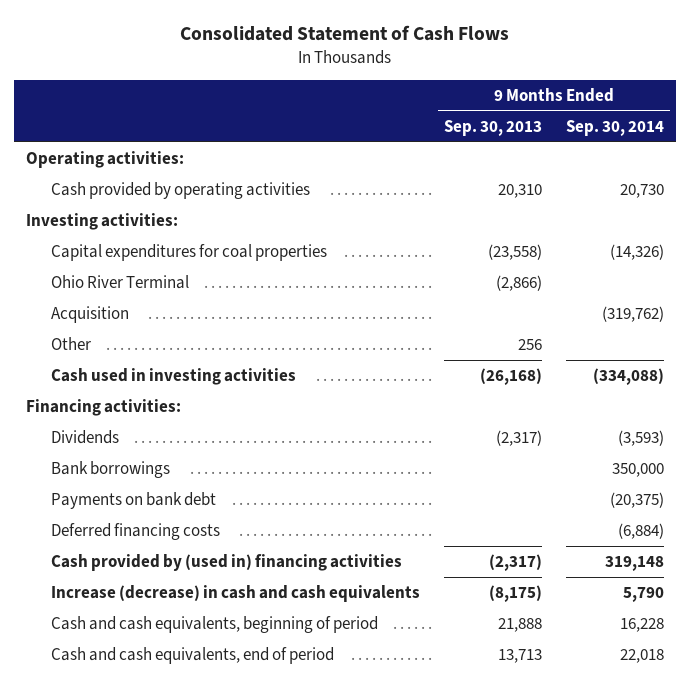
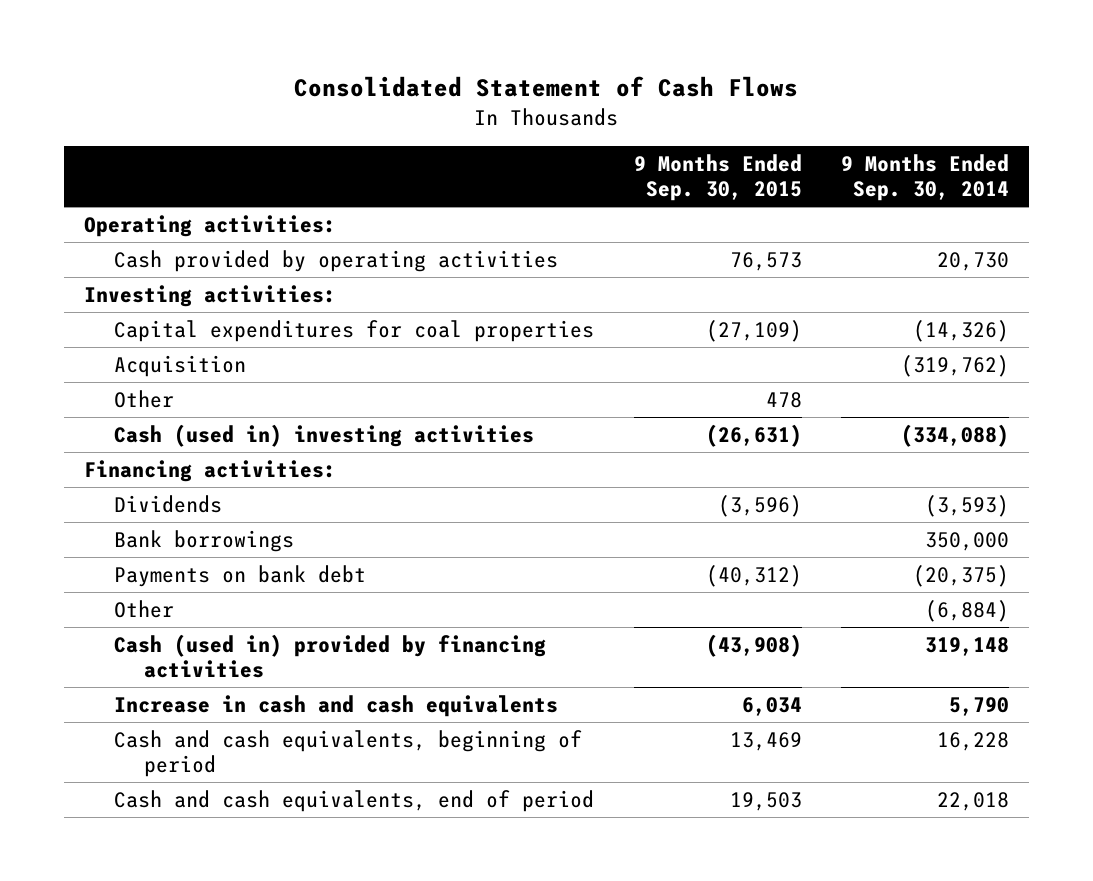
[444,119,543,136] Sep. 30, 2013 -> none
none -> [633,153,802,201] 9 Months Ended Sep. 30, 2015
[51,275,190,290] Ohio River Terminal -> none
[51,368,297,386] Cash used in investing activities -> [113,424,534,448] Cash (used in) investing activities
[51,523,221,541] Deferred financing costs -> [113,600,174,619] Other
[51,554,403,572] Cash provided by (used in) financing activities -> [113,634,546,679] Cash (used in) provided by financing activities
[51,585,421,603] Increase (decrease) in cash and cash equivalents -> [113,695,558,718] Increase in cash and cash equivalents

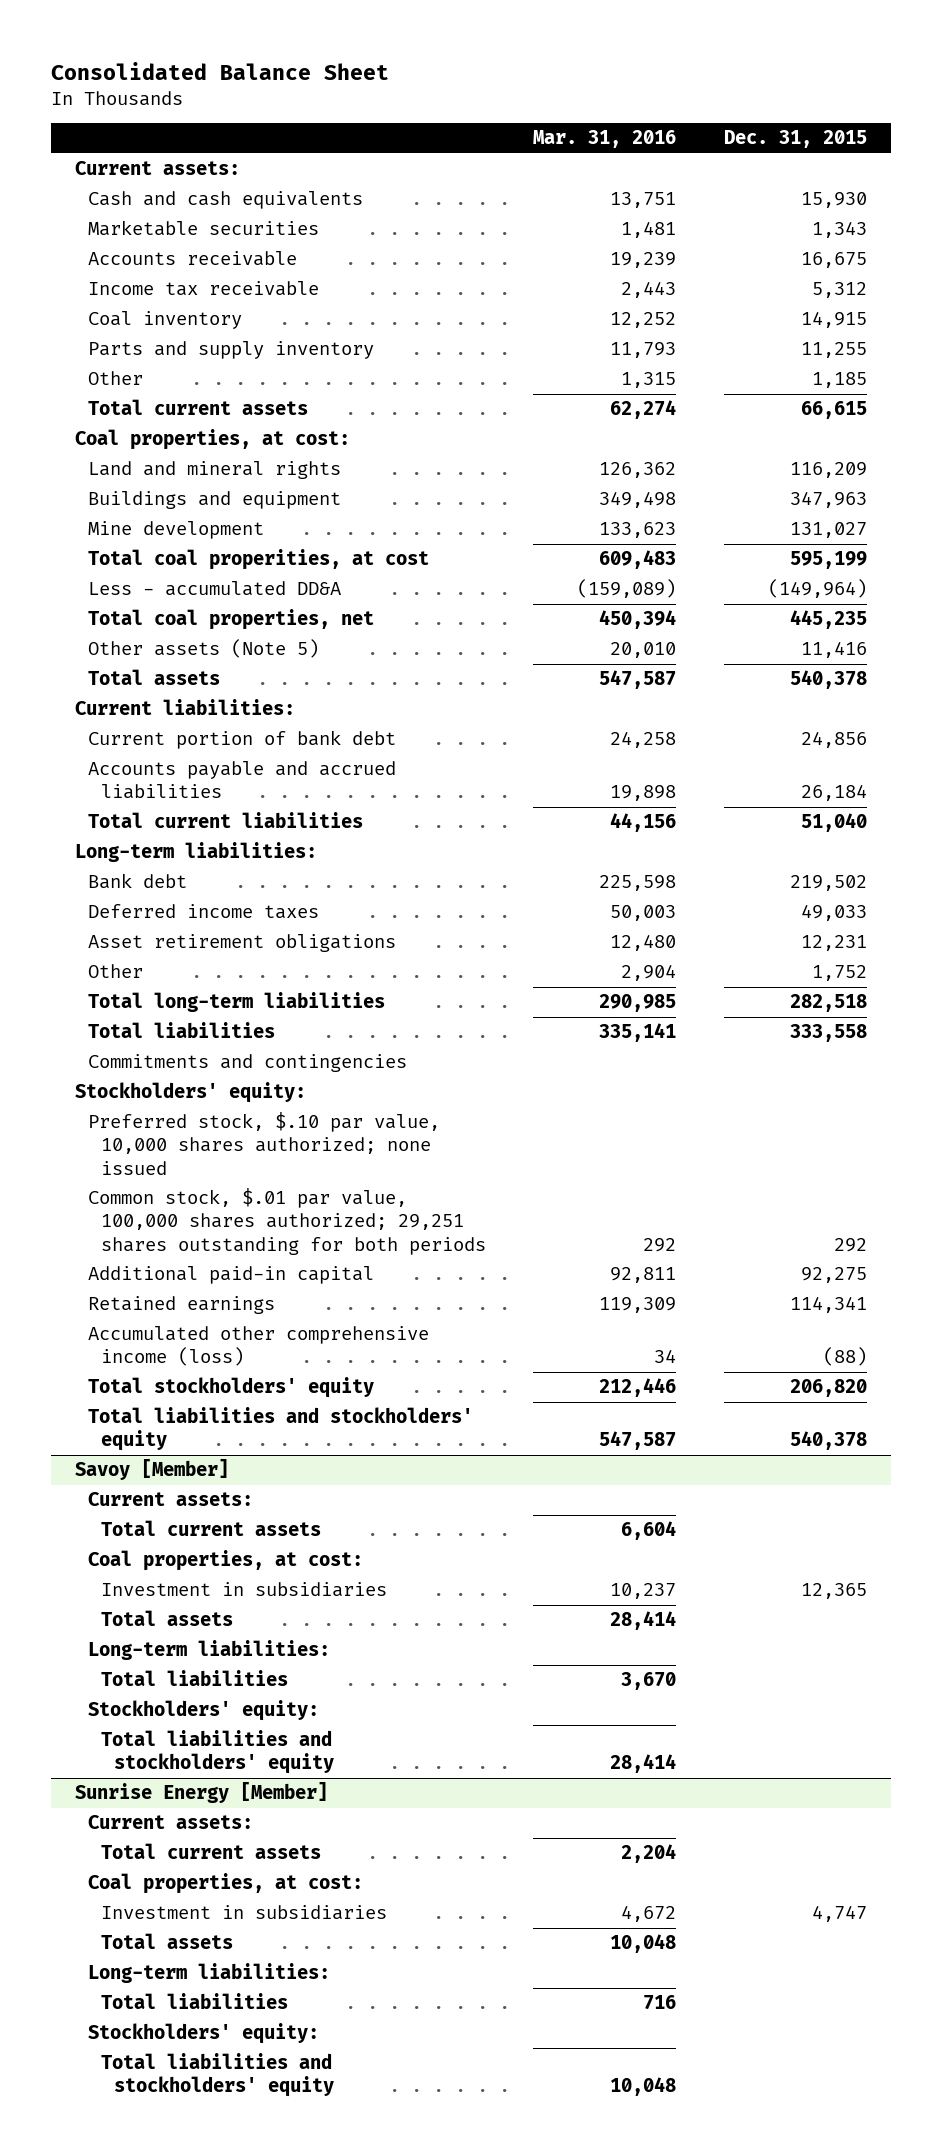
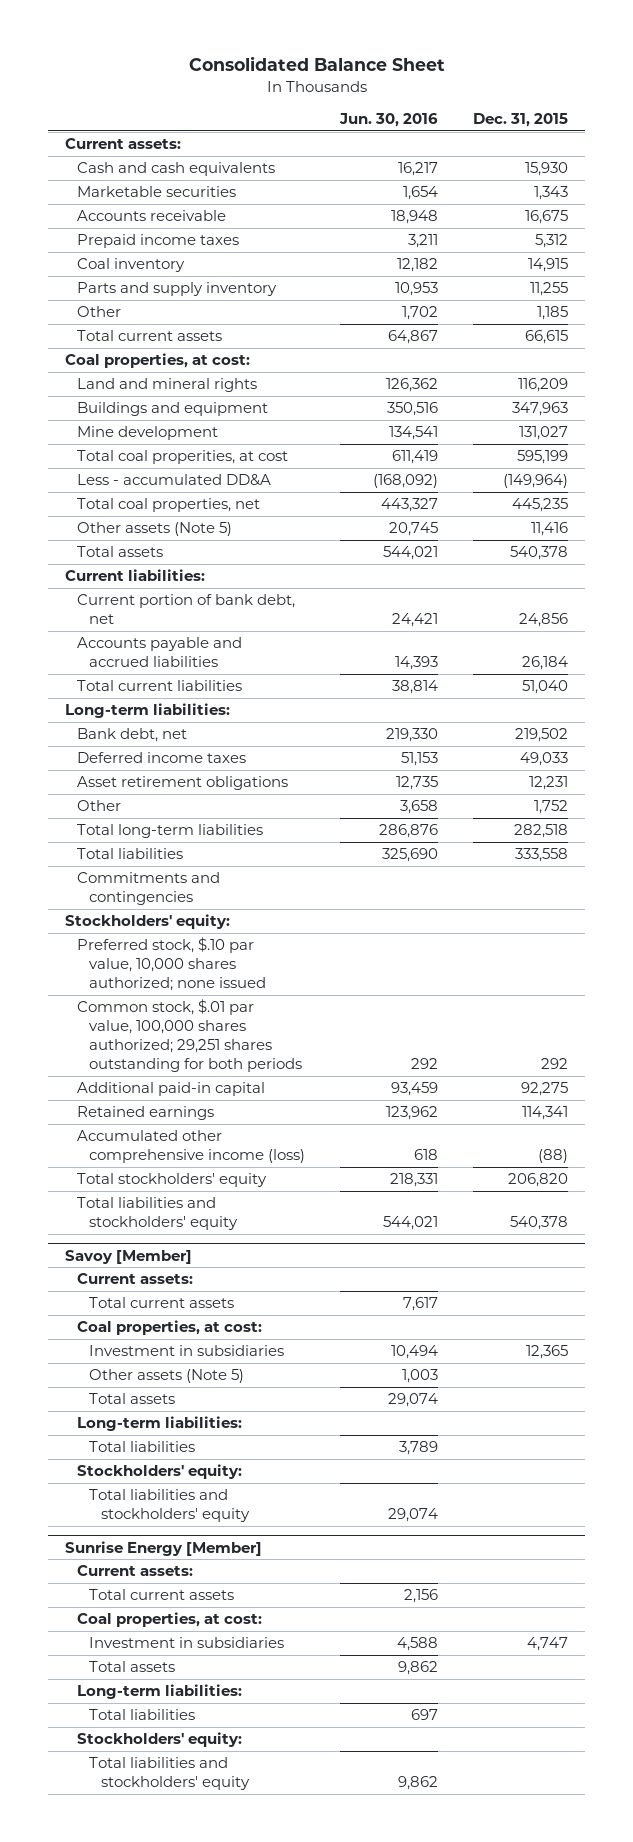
[533,130,677,149] Mar. 31, 2016 -> none
none -> [339,113,439,128] Jun. 30, 2016
[88,281,320,297] Income tax receivable -> [77,234,240,249] Prepaid income taxes
[88,730,397,750] Current portion of bank debt -> [77,594,296,625] Current portion of bank debt, net
[88,873,188,890] Bank debt -> [77,728,188,743] Bank debt, net
none -> [89,1369,245,1384] Other assets (Note 5)

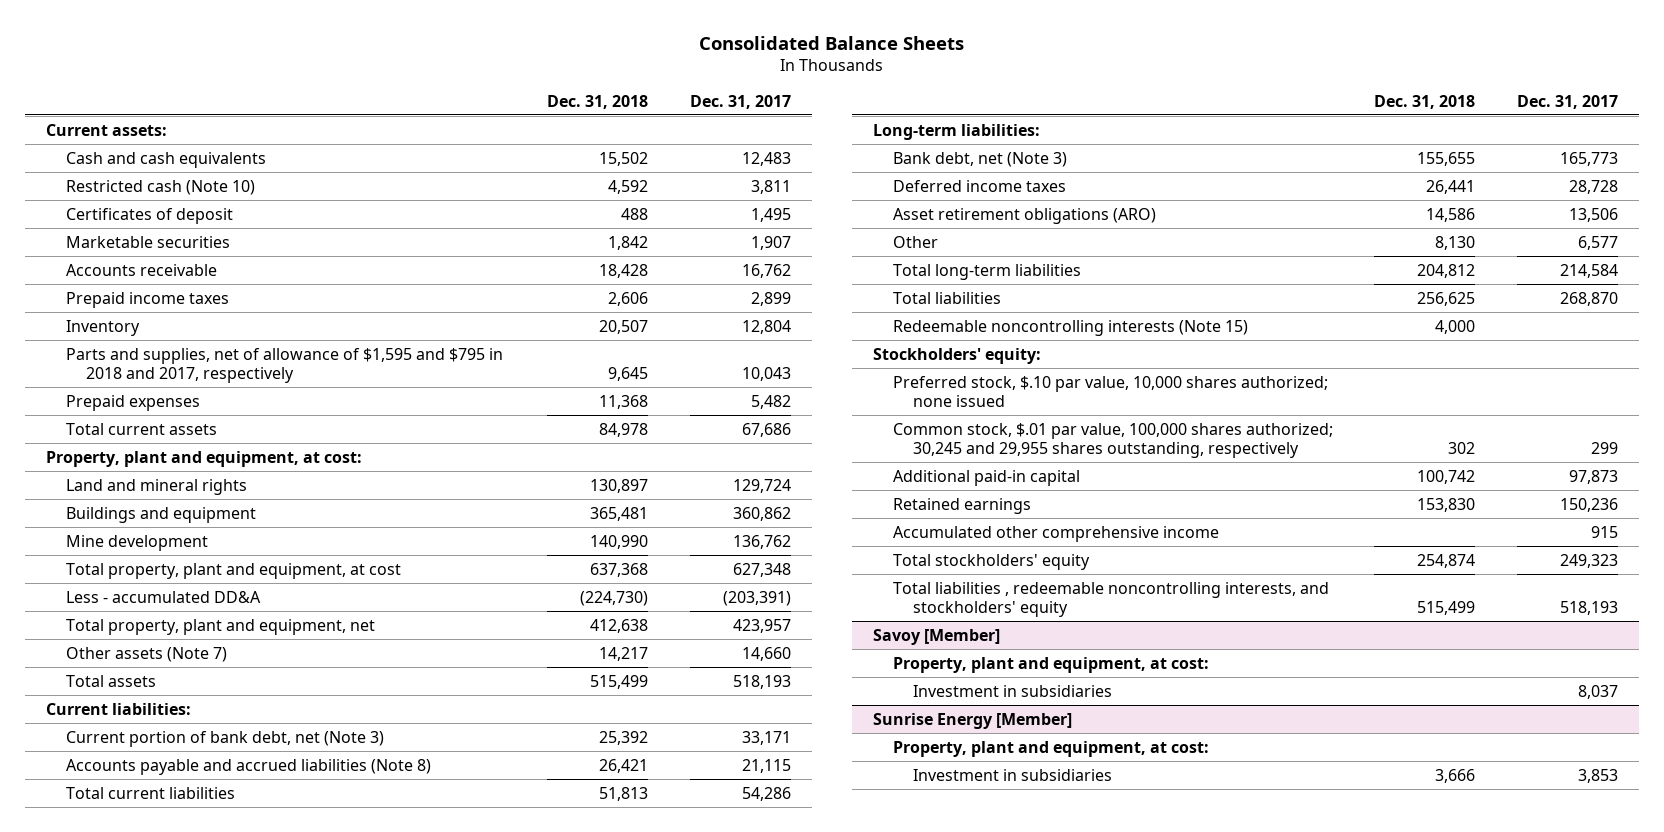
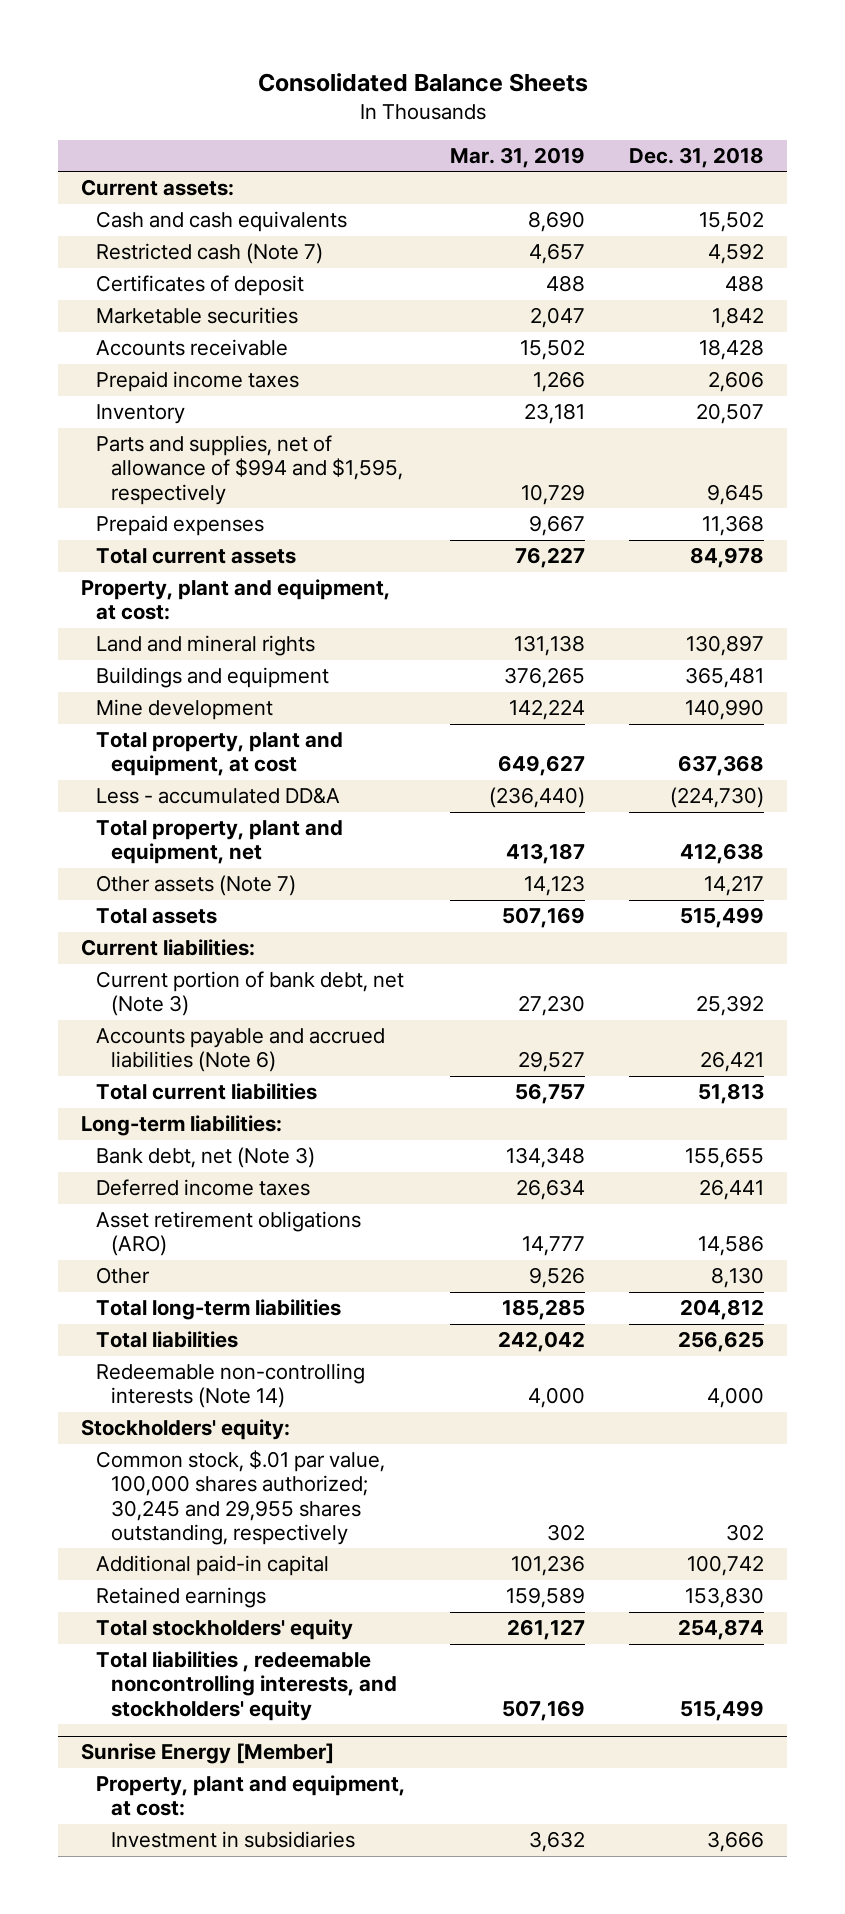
[690,94,792,109] Dec. 31, 2017 -> none
none -> [449,146,585,168] Mar. 31, 2019
[65,179,255,195] Restricted cash (Note 10) -> [95,243,323,265] Restricted cash (Note 7)
[65,347,503,383] Parts and supplies, net of allowance of $1,595 and $795 in 2018 and 2017, respectively -> [95,435,404,505] Parts and supplies, net of allowance of $994 and $1,595, respectively
[65,758,431,775] Accounts payable and accrued liabilities (Note 8) -> [95,1028,385,1073] Accounts payable and accrued liabilities (Note 6)
[892,319,1248,336] Redeemable noncontrolling interests (Note 15) -> [95,1363,365,1409] Redeemable non-controlling interests (Note 14)
[892,375,1328,407] Preferred stock, $.10 par value, 10,000 shares authorized; none issued -> none
[892,525,1219,542] Accumulated other comprehensive income -> none
[872,628,1000,645] Savoy [Member] -> none
[892,656,1209,673] Property, plant and equipment, at cost: -> none
[912,684,1112,697] Investment in subsidiaries -> none

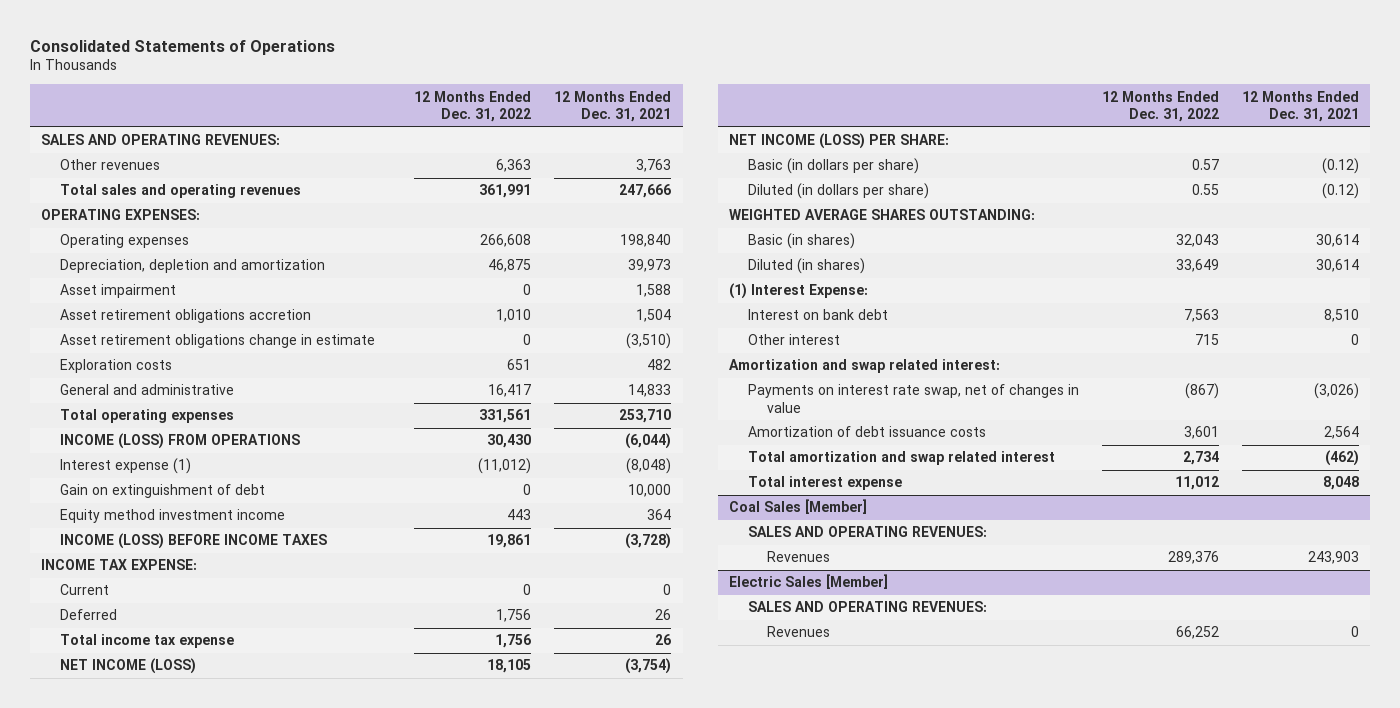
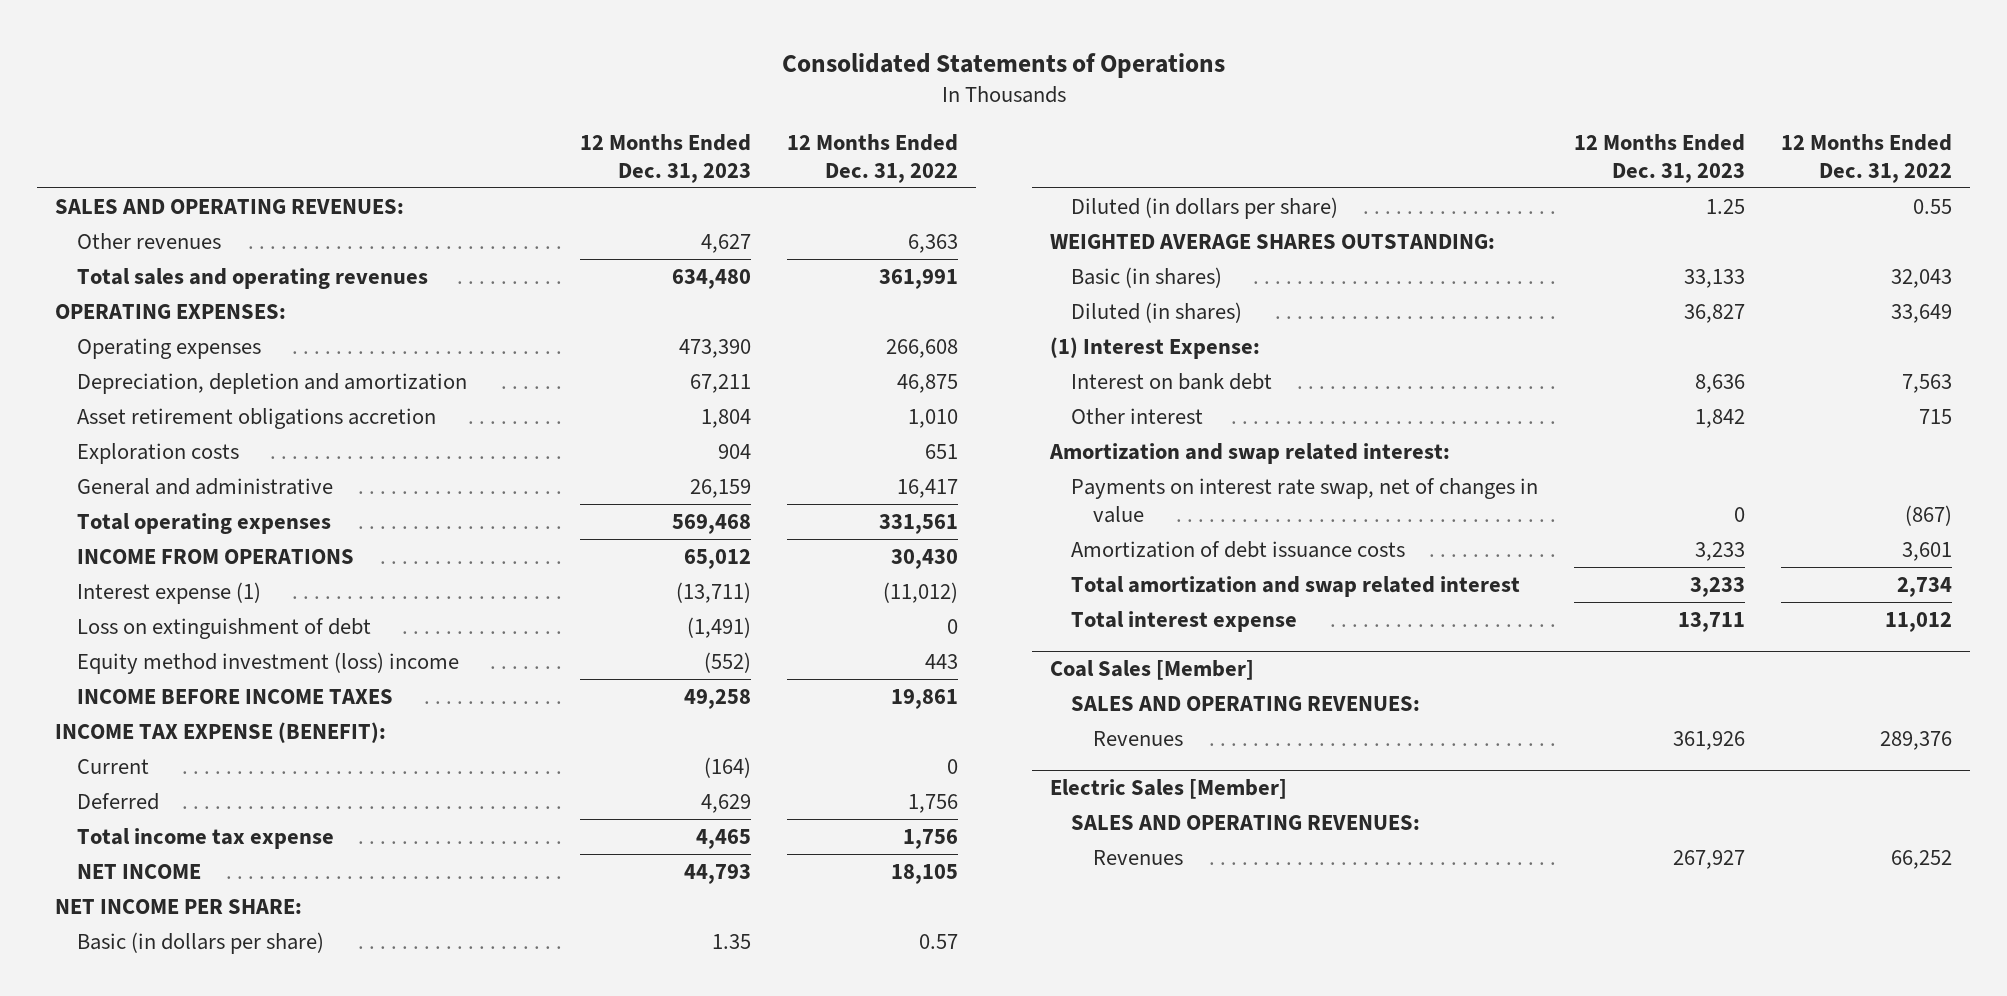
[554,90,672,123] 12 Months Ended Dec. 31, 2021 -> none
none -> [579,133,751,183] 12 Months Ended Dec. 31, 2023
[60,284,177,299] Asset impairment -> none
[60,334,376,349] Asset retirement obligations change in estimate -> none
[60,433,301,450] INCOME (LOSS) FROM OPERATIONS -> [76,548,354,564] INCOME FROM OPERATIONS
[60,484,266,499] Gain on extinguishment of debt -> [76,617,371,639] Loss on extinguishment of debt
[60,509,286,524] Equity method investment income -> [76,651,459,674] Equity method investment (loss) income
[60,533,328,550] INCOME (LOSS) BEFORE INCOME TAXES -> [76,688,393,704] INCOME BEFORE INCOME TAXES
[41,559,198,571] INCOME TAX EXPENSE: -> [55,721,387,743] INCOME TAX EXPENSE (BENEFIT):
[60,658,197,675] NET INCOME (LOSS) -> [76,863,201,879] NET INCOME
[728,133,949,150] NET INCOME (LOSS) PER SHARE: -> [55,898,303,914] NET INCOME PER SHARE:

